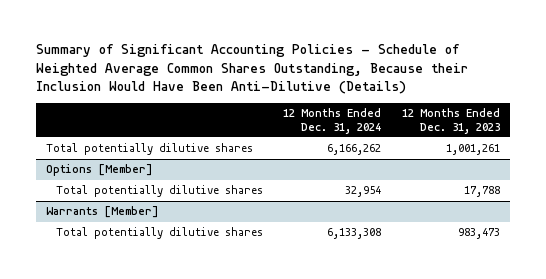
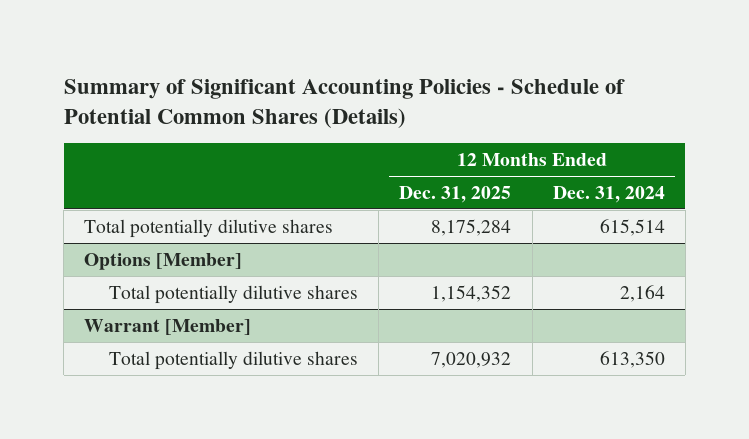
[36,44,469,94] Summary of Significant Accounting Policies - Schedule of Weighted Average Common Shares Outstanding, Because their Inclusion Would Have Been Anti-Dilutive (Details) -> [63,78,625,128] Summary of Significant Accounting Policies - Schedule of Potential Common Shares (Details)
[401,107,500,134] 12 Months Ended Dec. 31, 2023 -> none
none -> [399,185,512,203] Dec. 31, 2025
[327,144,382,156] 6,166,262 -> [599,218,665,236] 615,514
[345,186,382,198] 32,954 -> [619,284,665,302] 2,164
[46,206,160,219] Warrants [Member] -> [84,318,252,335] Warrant [Member]
[327,228,382,240] 6,133,308 -> [599,350,665,368] 613,350

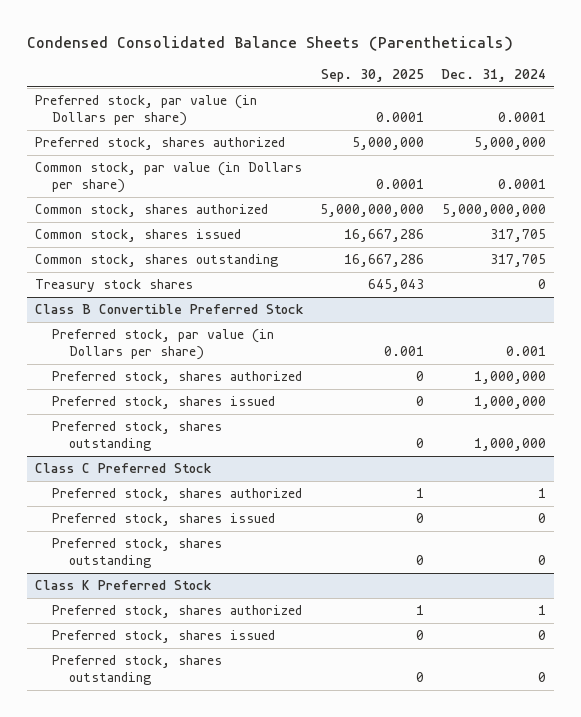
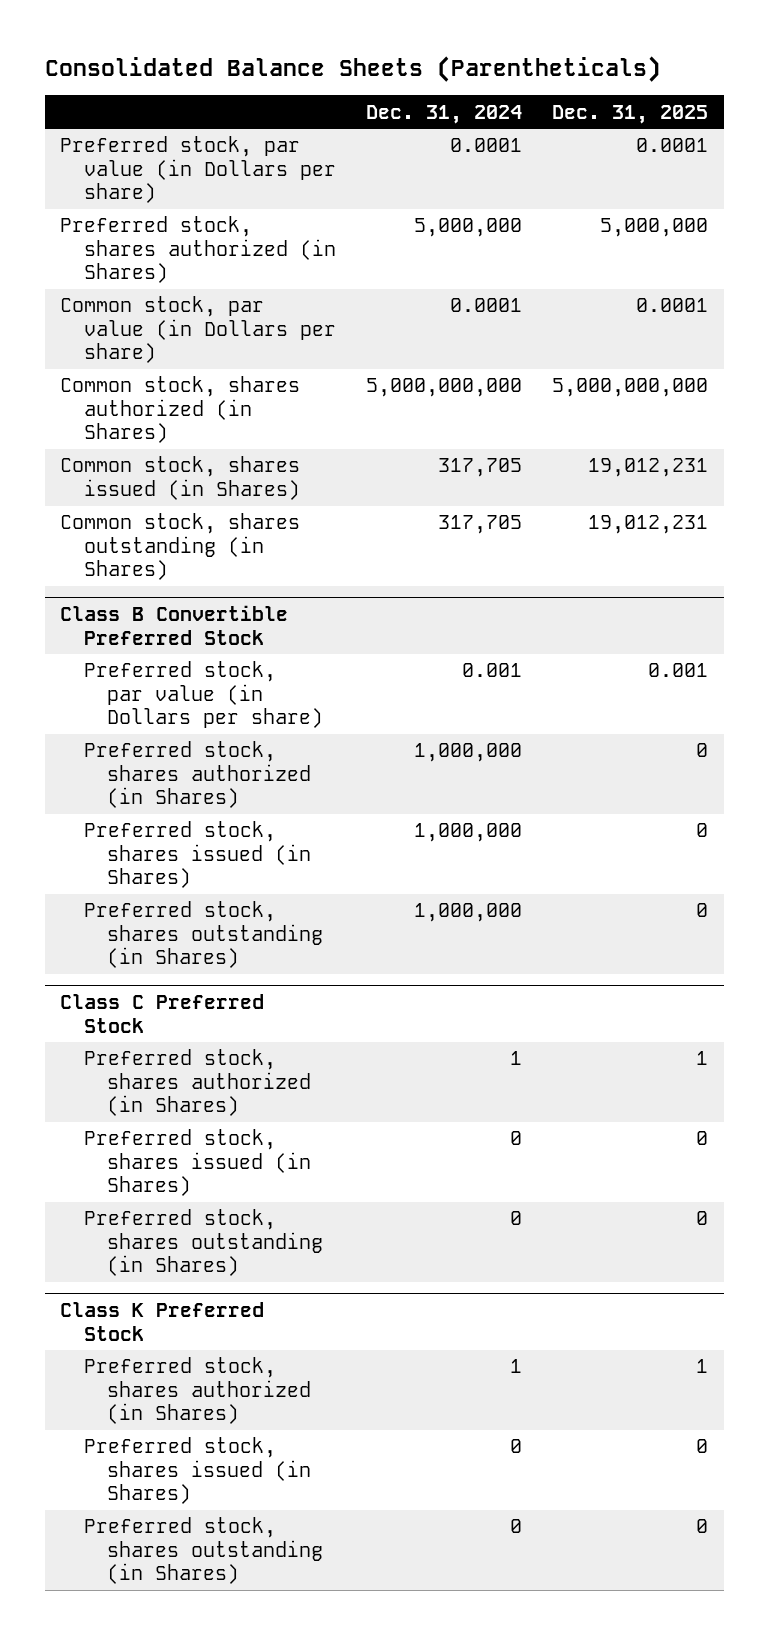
[26,36,513,52] Condensed Consolidated Balance Sheets (Parentheticals) -> [45,55,662,82] Consolidated Balance Sheets (Parentheticals)
[321,69,425,83] Sep. 30, 2025 -> none
none -> [552,104,709,124] Dec. 31, 2025
[34,137,285,151] Preferred stock, shares authorized -> [60,216,336,284] Preferred stock, shares authorized (in Shares)
[34,279,193,293] Treasury stock shares -> none
[34,204,268,218] Common stock, shares authorized -> [60,376,301,444] Common stock, shares authorized (in Shares)
[34,229,241,243] Common stock, shares issued -> [60,456,301,500] Common stock, shares issued (in Shares)
[34,254,278,268] Common stock, shares outstanding -> [60,513,301,581] Common stock, shares outstanding (in Shares)
[52,371,303,385] Preferred stock, shares authorized -> [83,741,312,809] Preferred stock, shares authorized (in Shares)
[52,396,276,410] Preferred stock, shares issued -> [83,821,312,889] Preferred stock, shares issued (in Shares)
[52,421,223,452] Preferred stock, shares outstanding -> [83,901,324,969] Preferred stock, shares outstanding (in Shares)
[52,488,303,502] Preferred stock, shares authorized -> [83,1049,312,1117] Preferred stock, shares authorized (in Shares)
[52,513,276,527] Preferred stock, shares issued -> [83,1129,312,1197] Preferred stock, shares issued (in Shares)
[52,538,223,569] Preferred stock, shares outstanding -> [83,1209,324,1277] Preferred stock, shares outstanding (in Shares)
[52,605,303,619] Preferred stock, shares authorized -> [83,1357,312,1425] Preferred stock, shares authorized (in Shares)
[52,630,276,644] Preferred stock, shares issued -> [83,1437,312,1505] Preferred stock, shares issued (in Shares)
[52,655,223,686] Preferred stock, shares outstanding -> [83,1517,324,1585] Preferred stock, shares outstanding (in Shares)

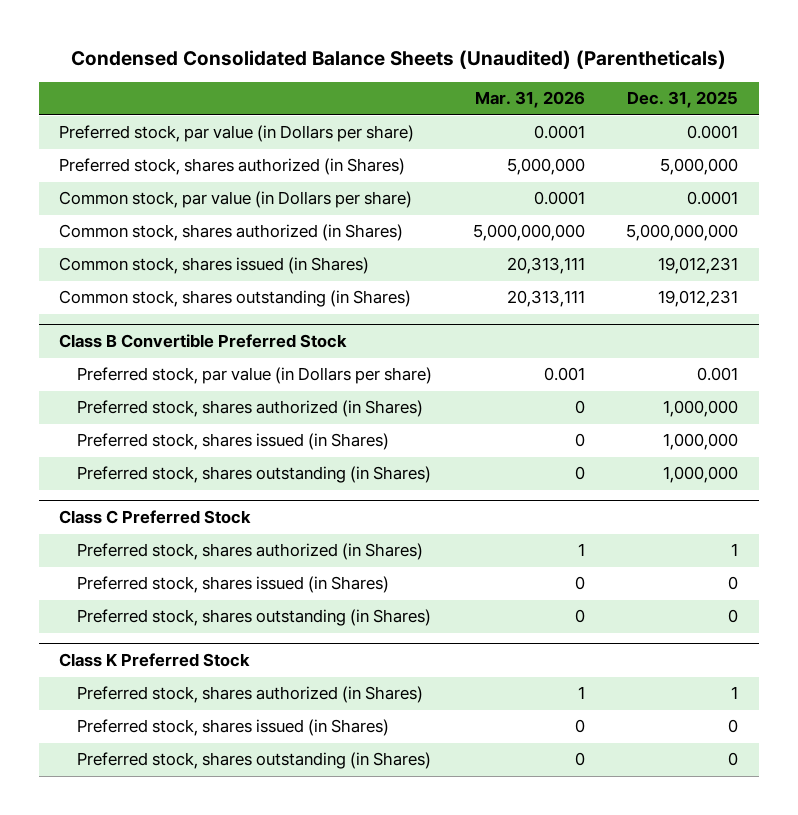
[45,55,662,82] Consolidated Balance Sheets (Parentheticals) -> [70,49,726,69] Condensed Consolidated Balance Sheets (Unaudited) (Parentheticals)
[366,104,523,124] Dec. 31, 2024 -> none
none -> [475,91,586,109] Mar. 31, 2026
[696,743,709,758] 0 -> [663,400,739,418] 1,000,000
[696,823,709,838] 0 -> [663,433,739,451] 1,000,000
[696,903,709,918] 0 -> [663,466,739,484] 1,000,000

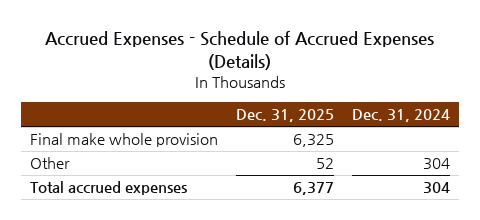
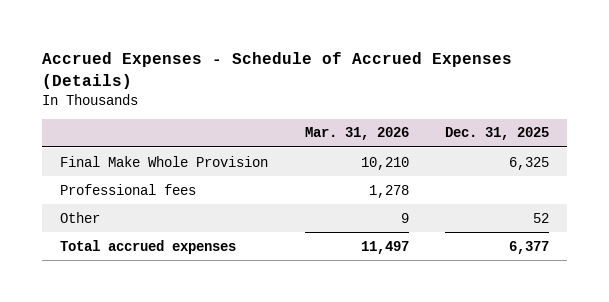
[351,109,450,123] Dec. 31, 2024 -> none
none -> [304,127,409,141] Mar. 31, 2026
[29,133,218,148] Final make whole provision -> [60,155,269,167] Final Make Whole Provision
none -> [60,183,197,195] Professional fees

